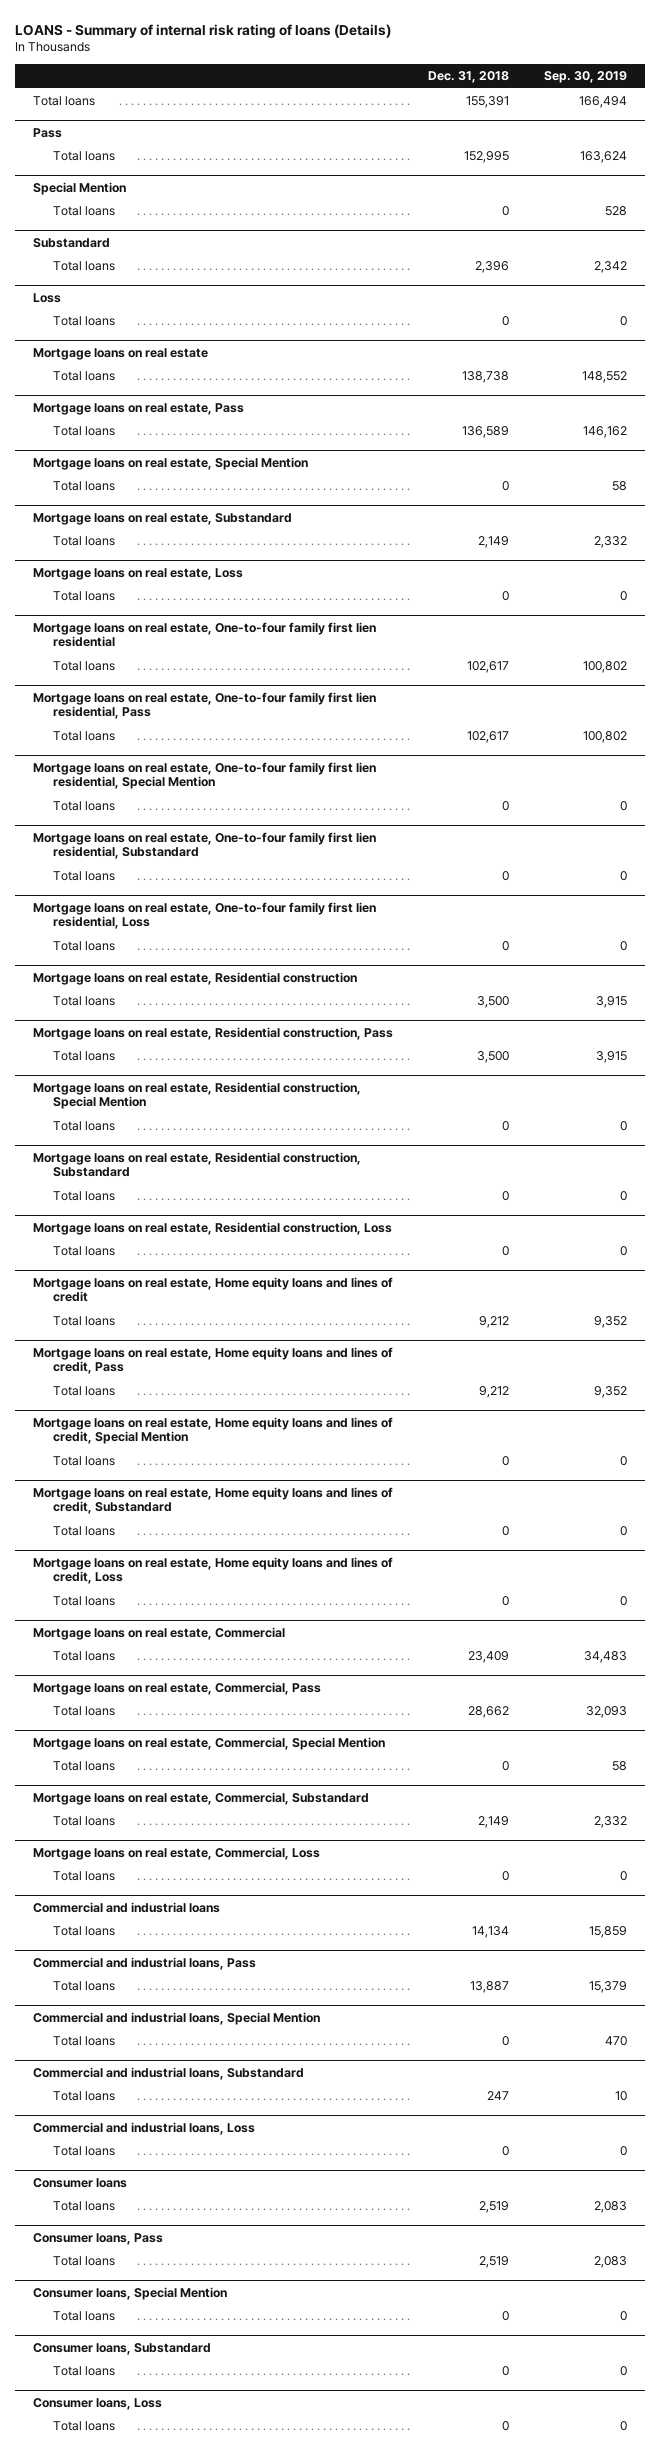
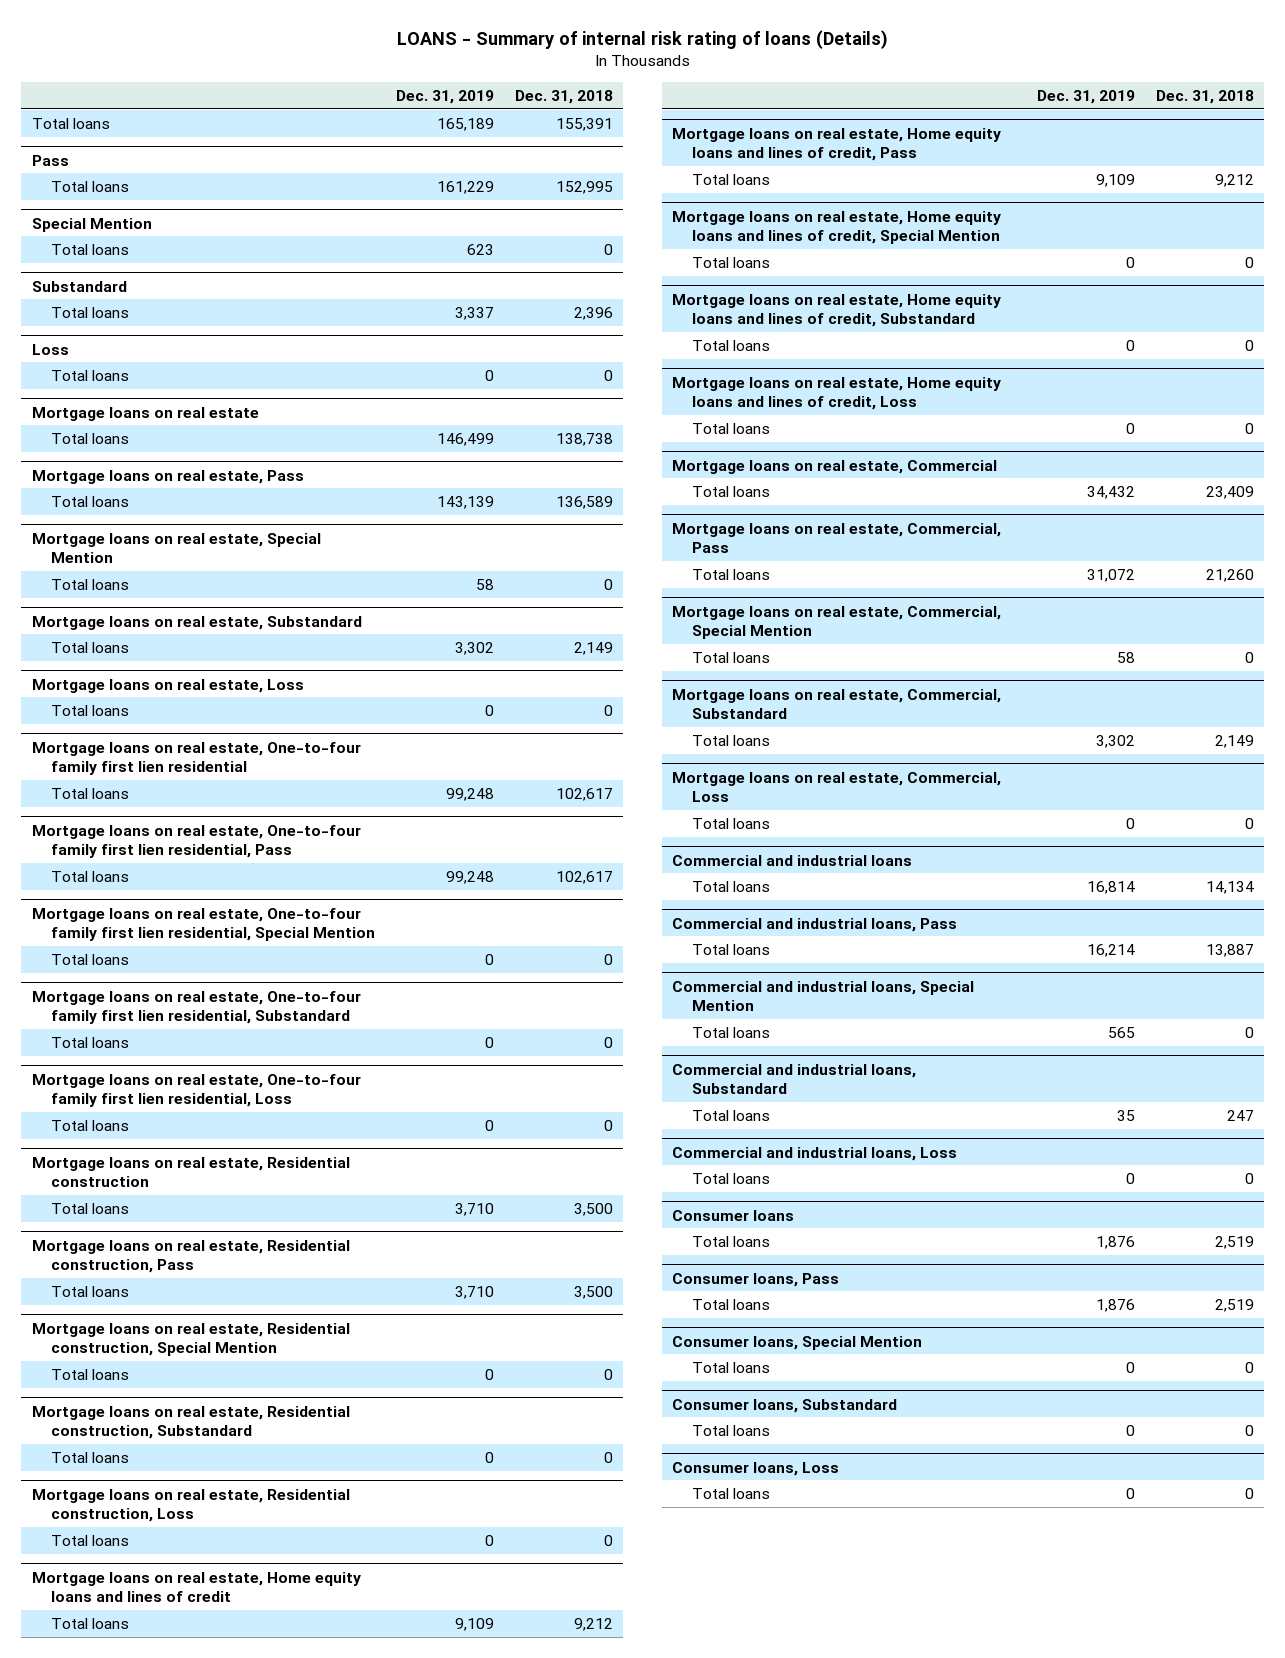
[544,70,628,83] Sep. 30, 2019 -> none
none -> [395,89,494,104] Dec. 31, 2019
[468,1706,510,1719] 28,662 -> [1205,568,1254,582] 21,260

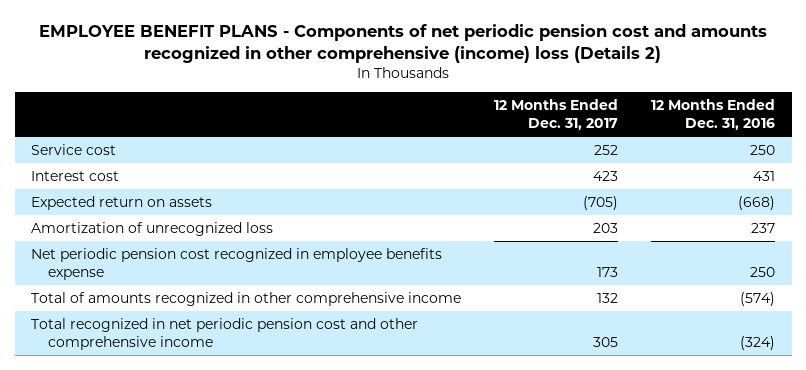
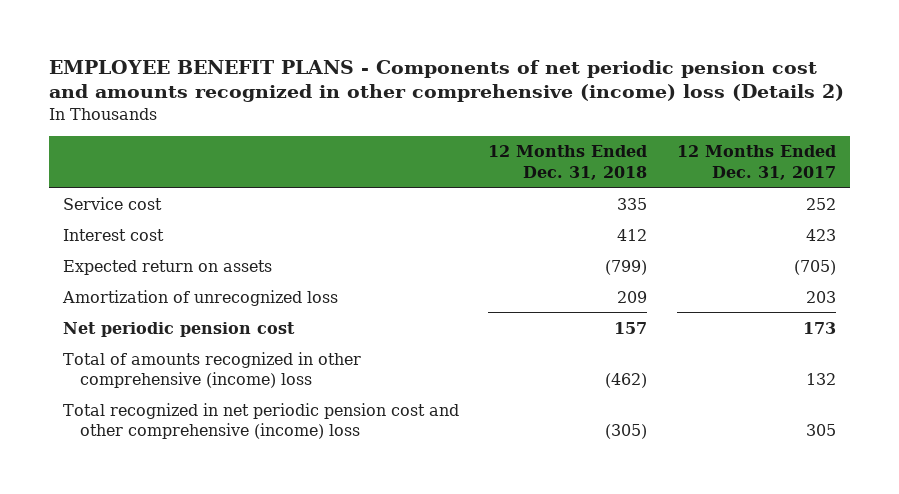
[651,99,776,131] 12 Months Ended Dec. 31, 2016 -> none
none -> [488,145,648,180] 12 Months Ended Dec. 31, 2018
[31,247,443,281] Net periodic pension cost recognized in employee benefits expense -> [63,321,296,337] Net periodic pension cost
[31,291,462,306] Total of amounts recognized in other comprehensive income -> [63,351,362,388] Total of amounts recognized in other comprehensive (income) loss
[31,317,419,351] Total recognized in net periodic pension cost and other comprehensive income -> [63,402,460,439] Total recognized in net periodic pension cost and other comprehensive (income) loss

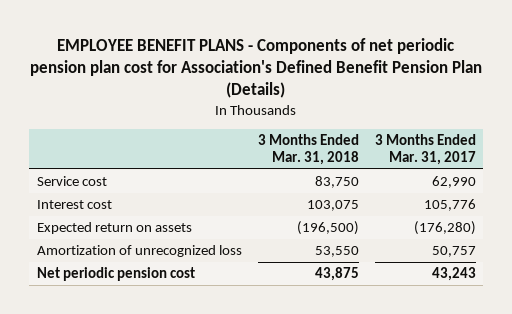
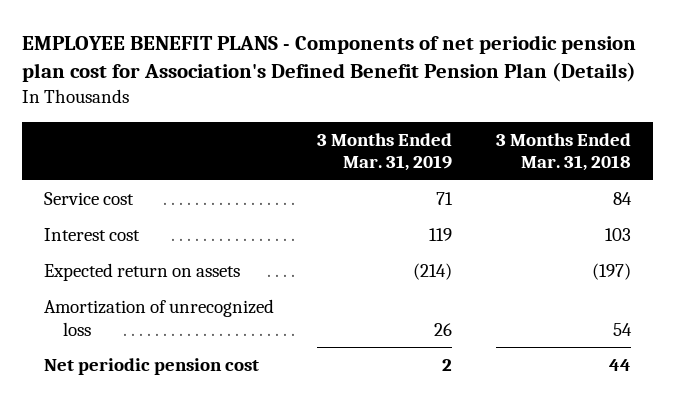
[374,134,476,166] 3 Months Ended Mar. 31, 2017 -> none
none -> [317,132,453,172] 3 Months Ended Mar. 31, 2019
[314,176,359,189] 83,750 -> [613,192,633,206] 84
[306,200,359,212] 103,075 -> [605,228,632,242] 103
[296,221,359,236] (196,500) -> [592,263,632,281] (197)
[314,246,359,258] 53,550 -> [613,322,633,336] 54
[314,267,359,282] 43,875 -> [609,359,632,372] 44

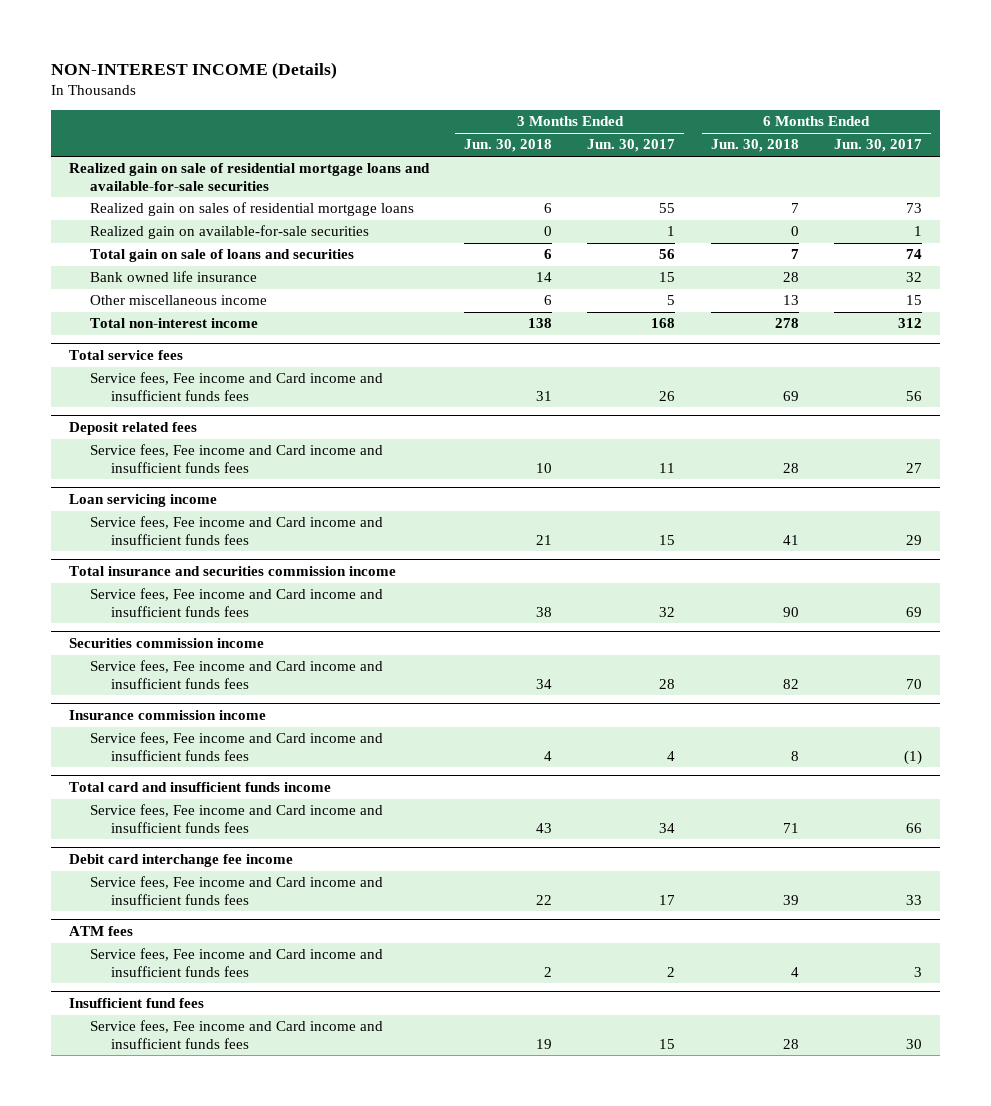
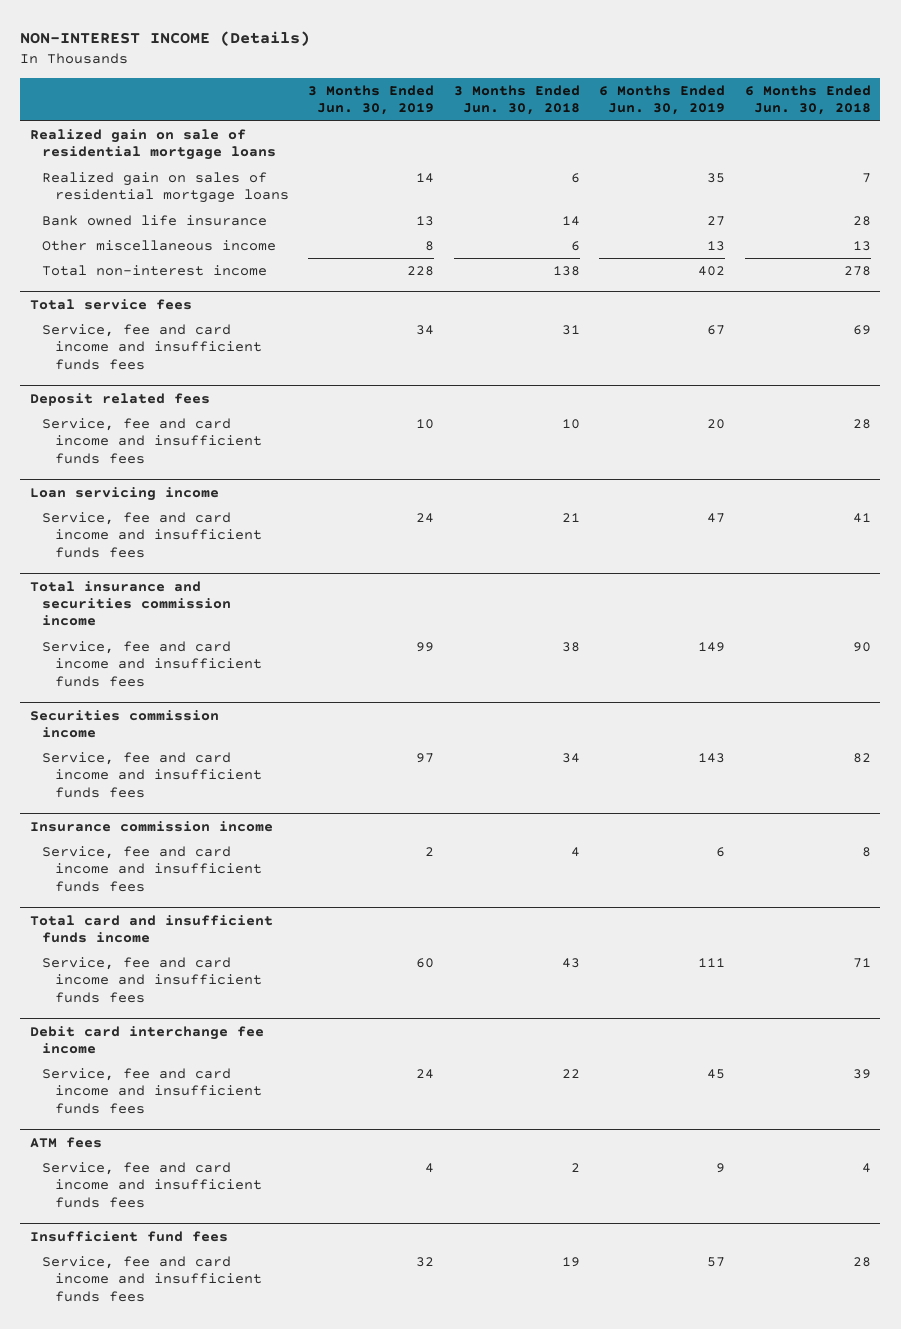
[587,139,676,153] Jun. 30, 2017 -> none
[834,139,923,153] Jun. 30, 2017 -> none
none -> [308,85,435,116] 3 Months Ended Jun. 30, 2019
none -> [599,85,726,116] 6 Months Ended Jun. 30, 2019
[68,163,430,191] Realized gain on sale of residential mortgage loans and available-for-sale securities -> [30,129,277,161] Realized gain on sale of residential mortgage loans
[90,225,370,240] Realized gain on available-for-sale securities -> none
[90,249,355,263] Total gain on sale of loans and securities -> none
[90,372,384,401] Service fees, Fee income and Card income and insufficient funds fees -> [42,324,262,370] Service, fee and card income and insufficient funds fees
[90,444,384,473] Service fees, Fee income and Card income and insufficient funds fees -> [42,418,262,464] Service, fee and card income and insufficient funds fees
[90,516,384,545] Service fees, Fee income and Card income and insufficient funds fees -> [42,512,262,558] Service, fee and card income and insufficient funds fees
[90,588,384,617] Service fees, Fee income and Card income and insufficient funds fees -> [42,641,262,687] Service, fee and card income and insufficient funds fees
[90,660,384,689] Service fees, Fee income and Card income and insufficient funds fees -> [42,752,262,798] Service, fee and card income and insufficient funds fees
[90,732,384,761] Service fees, Fee income and Card income and insufficient funds fees -> [42,846,262,892] Service, fee and card income and insufficient funds fees
[90,804,384,833] Service fees, Fee income and Card income and insufficient funds fees -> [42,957,262,1003] Service, fee and card income and insufficient funds fees
[90,876,384,905] Service fees, Fee income and Card income and insufficient funds fees -> [42,1068,262,1114] Service, fee and card income and insufficient funds fees
[90,948,384,977] Service fees, Fee income and Card income and insufficient funds fees -> [42,1162,262,1208] Service, fee and card income and insufficient funds fees
[90,1020,384,1049] Service fees, Fee income and Card income and insufficient funds fees -> [42,1256,262,1302] Service, fee and card income and insufficient funds fees

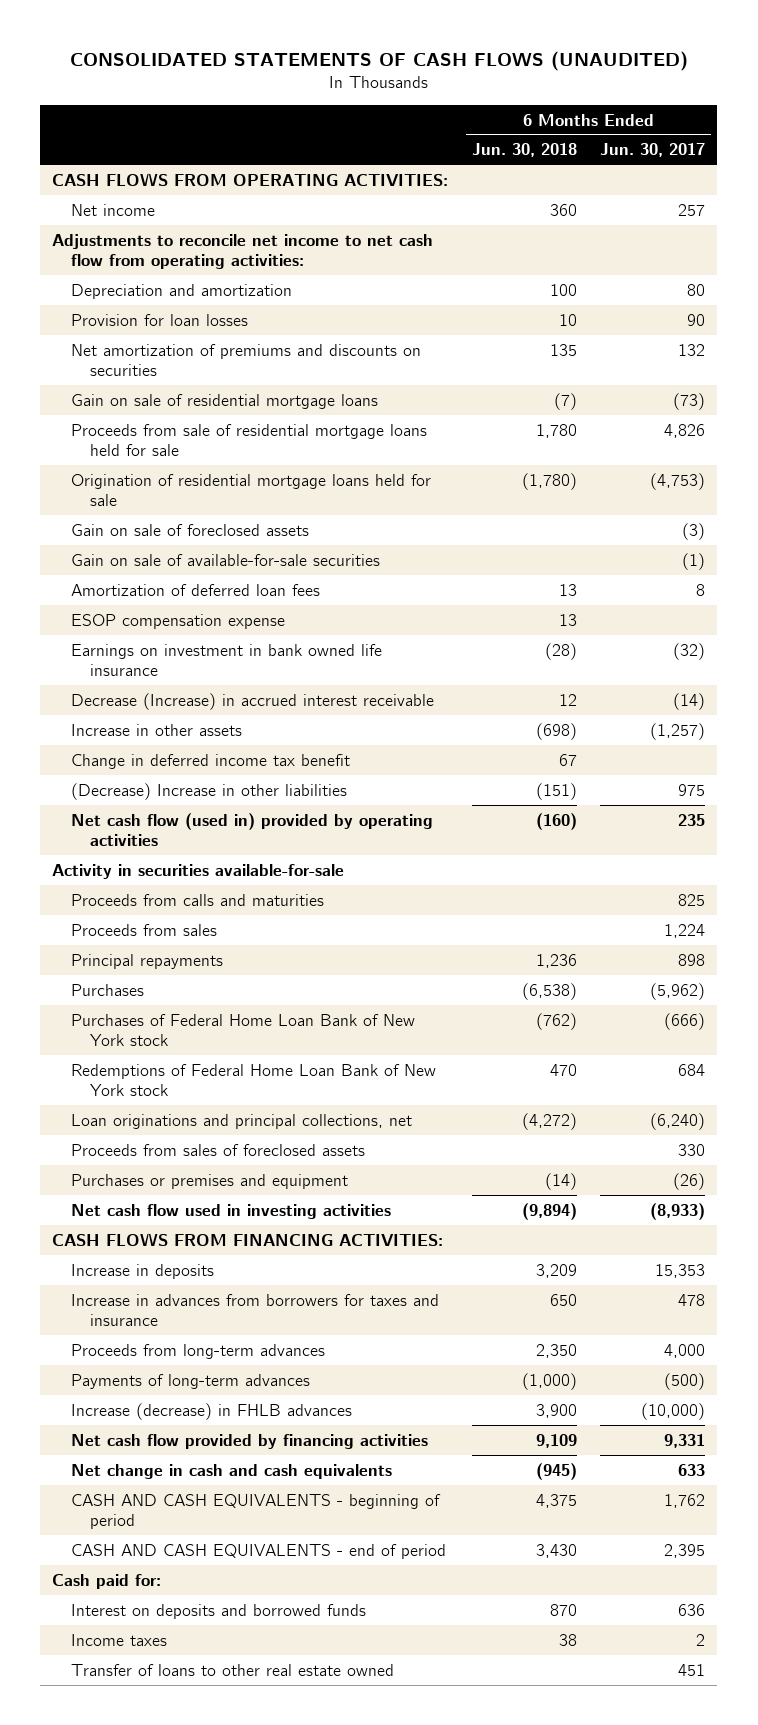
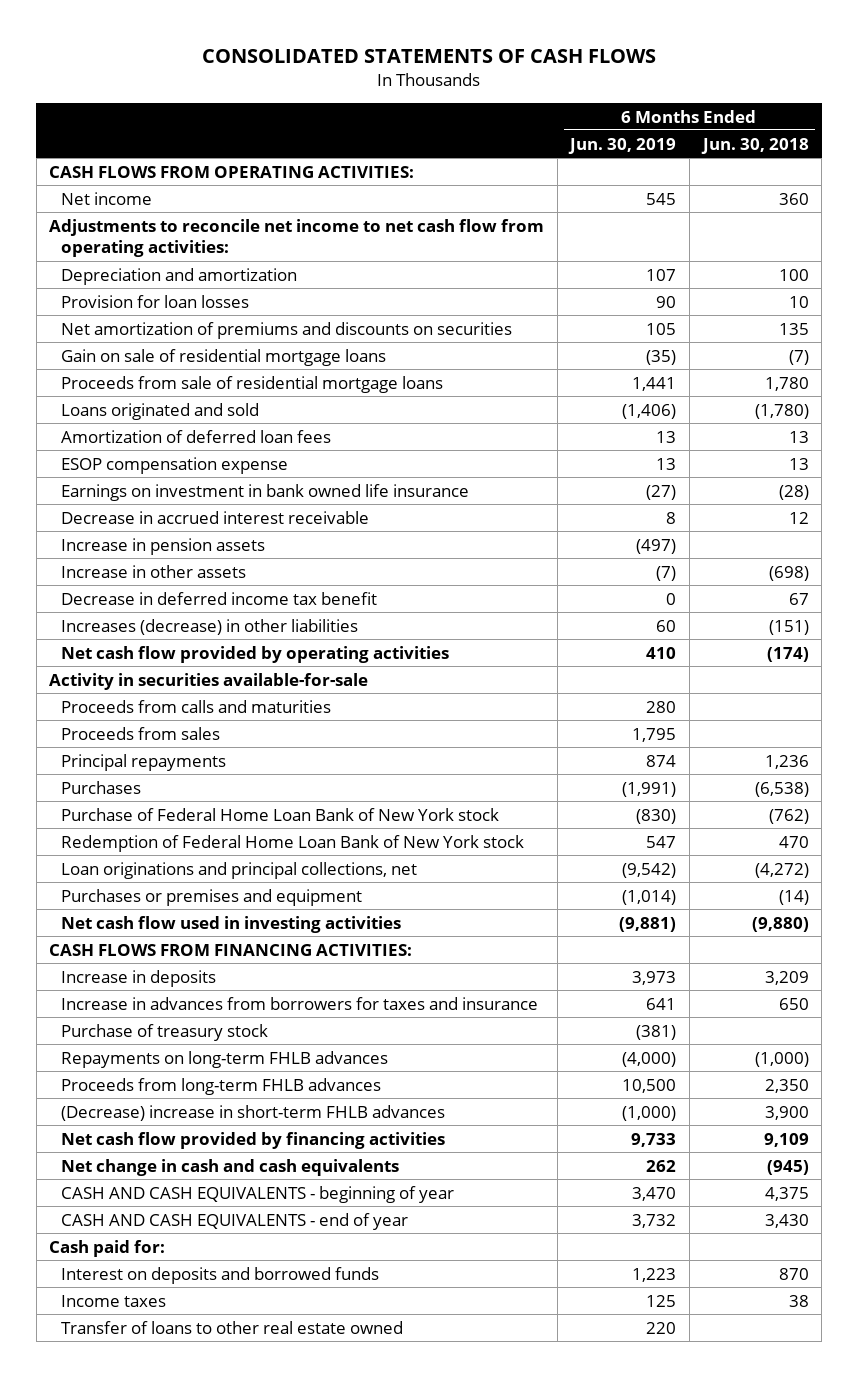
[69,51,688,72] CONSOLIDATED STATEMENTS OF CASH FLOWS (UNAUDITED) -> [201,48,656,63] CONSOLIDATED STATEMENTS OF CASH FLOWS
[600,143,706,158] Jun. 30, 2017 -> none
none -> [568,137,677,154] Jun. 30, 2019
[71,523,310,536] Gain on sale of foreclosed assets -> none
[71,553,381,566] Gain on sale of available-for-sale securities -> none
[71,423,428,457] Proceeds from sale of residential mortgage loans held for sale -> [61,375,444,393] Proceeds from sale of residential mortgage loans
[71,473,432,507] Origination of residential mortgage loans held for sale -> [61,402,260,420] Loans originated and sold
[71,692,435,710] Decrease (Increase) in accrued interest receivable -> [61,510,370,524] Decrease in accrued interest receivable
none -> [61,537,266,555] Increase in pension assets
[71,753,351,769] Change in deferred income tax benefit -> [61,591,378,605] Decrease in deferred income tax benefit
[71,782,348,800] (Decrease) Increase in other liabilities -> [61,618,359,635] Increases (decrease) in other liabilities
[71,812,434,847] Net cash flow (used in) provided by operating activities -> [61,645,450,663] Net cash flow provided by operating activities
[535,812,577,830] (160) -> [766,646,809,662] (174)
[71,1013,416,1047] Purchases of Federal Home Loan Bank of New York stock -> [61,807,500,821] Purchase of Federal Home Loan Bank of New York stock
[71,1063,437,1097] Redemptions of Federal Home Loan Bank of New York stock -> [61,834,525,852] Redemption of Federal Home Loan Bank of New York stock
[71,1143,366,1156] Proceeds from sales of foreclosed assets -> none
[521,1202,577,1220] (9,894) -> [751,916,809,932] (9,880)
[71,1373,311,1389] Payments of long-term advances -> none
none -> [61,1023,269,1041] Purchase of treasury stock
none -> [61,1050,389,1068] Repayments on long-term FHLB advances
[71,1343,326,1359] Proceeds from long-term advances -> [61,1077,382,1095] Proceeds from long-term FHLB advances
[71,1402,353,1420] Increase (decrease) in FHLB advances -> [61,1104,446,1121] (Decrease) increase in short-term FHLB advances
[71,1493,442,1530] CASH AND CASH EQUIVALENTS - beginning of period -> [61,1185,455,1203] CASH AND CASH EQUIVALENTS - beginning of year
[71,1543,447,1559] CASH AND CASH EQUIVALENTS - end of period -> [61,1212,409,1230] CASH AND CASH EQUIVALENTS - end of year

